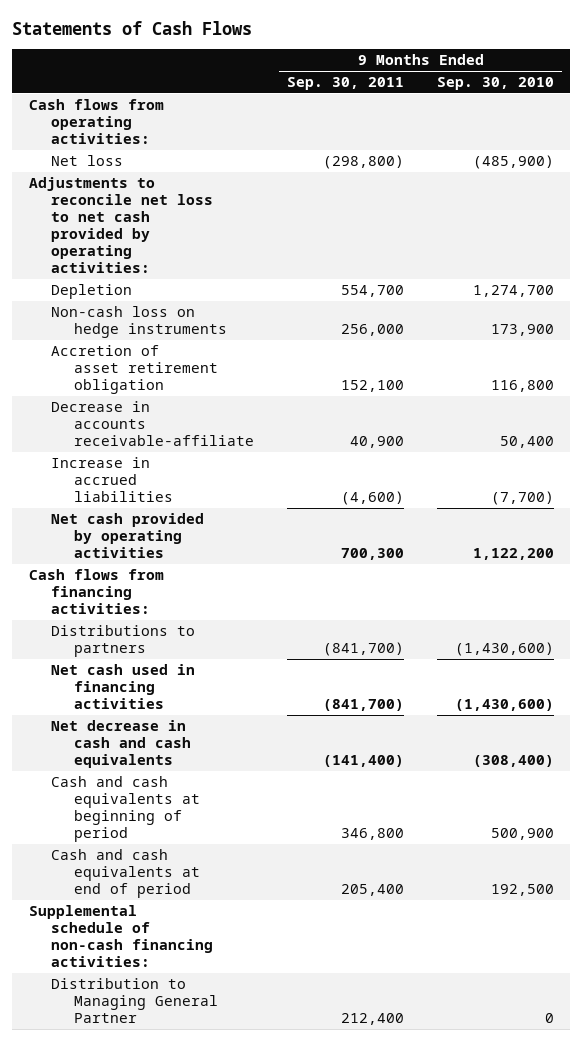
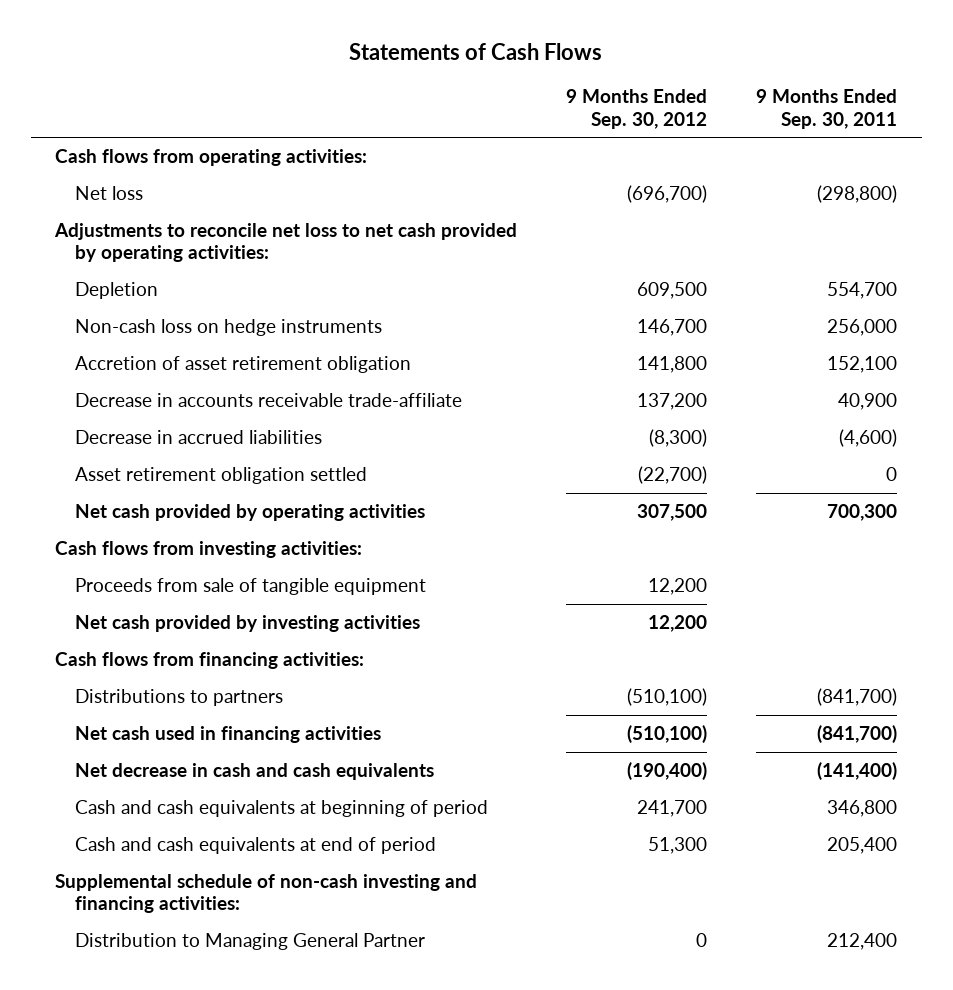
[436,77,554,91] Sep. 30, 2010 -> none
none -> [566,89,708,129] 9 Months Ended Sep. 30, 2012
[51,401,255,447] Decrease in accounts receivable-affiliate -> [74,393,462,408] Decrease in accounts receivable trade-affiliate
[51,457,174,503] Increase in accrued liabilities -> [74,430,322,445] Decrease in accrued liabilities
none -> [74,467,367,485] Asset retirement obligation settled
none -> [55,541,363,559] Cash flows from investing activities:
none -> [74,578,426,596] Proceeds from sale of tangible equipment
none -> [74,615,420,633] Net cash provided by investing activities
[28,905,214,968] Supplemental schedule of non-cash financing activities: -> [55,874,478,914] Supplemental schedule of non-cash investing and financing activities:

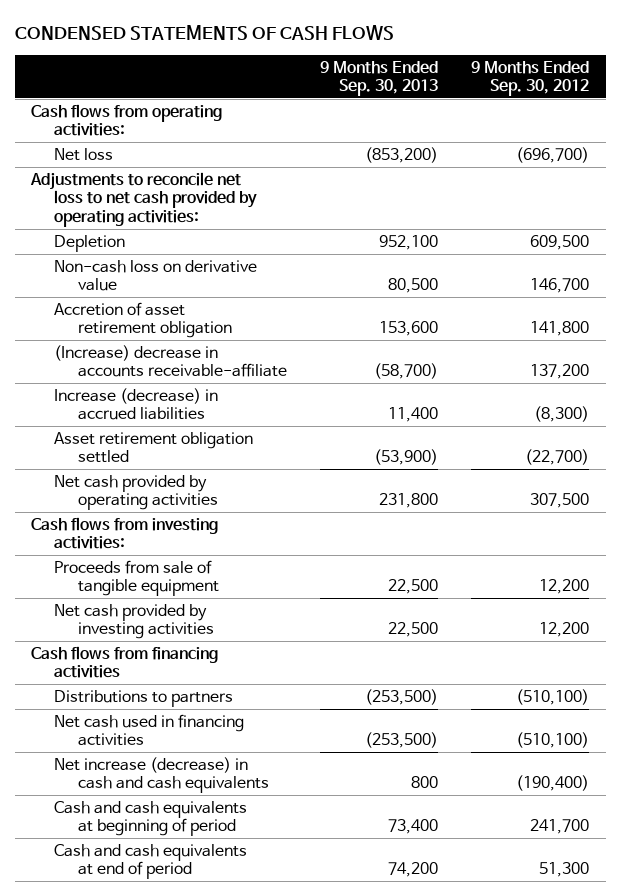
[349,42,603,60] Statements of Cash Flows -> [14,24,394,40] CONDENSED STATEMENTS OF CASH FLOWS
[756,89,898,129] 9 Months Ended Sep. 30, 2011 -> none
none -> [319,60,438,96] 9 Months Ended Sep. 30, 2013
[74,319,382,337] Non-cash loss on hedge instruments -> [54,260,258,292] Non-cash loss on derivative value
[74,393,462,408] Decrease in accounts receivable trade-affiliate -> [54,345,287,378] (Increase) decrease in accounts receivable-affiliate
[74,430,322,445] Decrease in accrued liabilities -> [54,388,219,421] Increase (decrease) in accrued liabilities
[55,652,365,670] Cash flows from financing activities: -> [31,646,219,679] Cash flows from financing activities
[74,763,434,781] Net decrease in cash and cash equivalents -> [54,757,269,794] Net increase (decrease) in cash and cash equivalents
[55,874,478,914] Supplemental schedule of non-cash investing and financing activities: -> none
[74,933,425,951] Distribution to Managing General Partner -> none

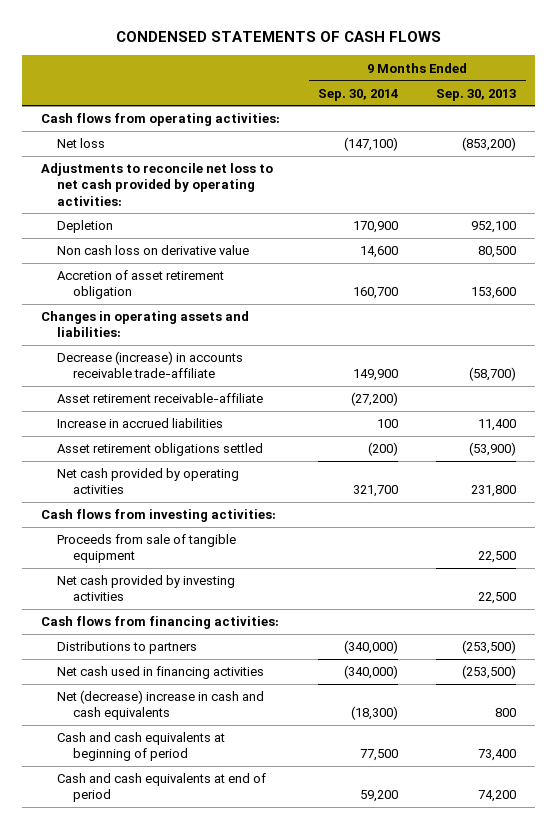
[471,60,590,96] 9 Months Ended Sep. 30, 2012 -> none
none -> [318,88,399,101] Sep. 30, 2014
[54,260,258,292] Non-cash loss on derivative value -> [56,245,249,256] Non cash loss on derivative value
none -> [40,311,249,338] Changes in operating assets and liabilities:
[54,345,287,378] (Increase) decrease in accounts receivable-affiliate -> [56,351,243,379] Decrease (increase) in accounts receivable trade-affiliate
none -> [56,393,263,404] Asset retirement receivable-affiliate
[54,388,219,421] Increase (decrease) in accrued liabilities -> [56,418,223,429] Increase in accrued liabilities
[54,432,254,464] Asset retirement obligation settled -> [56,443,263,457] Asset retirement obligations settled
[31,646,219,679] Cash flows from financing activities -> [40,616,279,630] Cash flows from financing activities:
[54,757,269,794] Net increase (decrease) in cash and cash equivalents -> [56,690,264,721] Net (decrease) increase in cash and cash equivalents

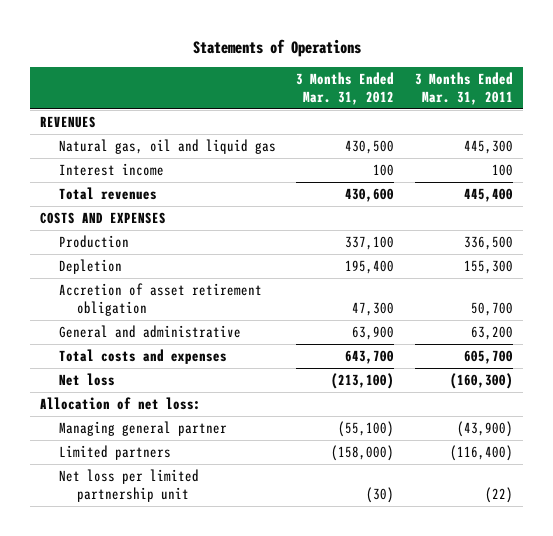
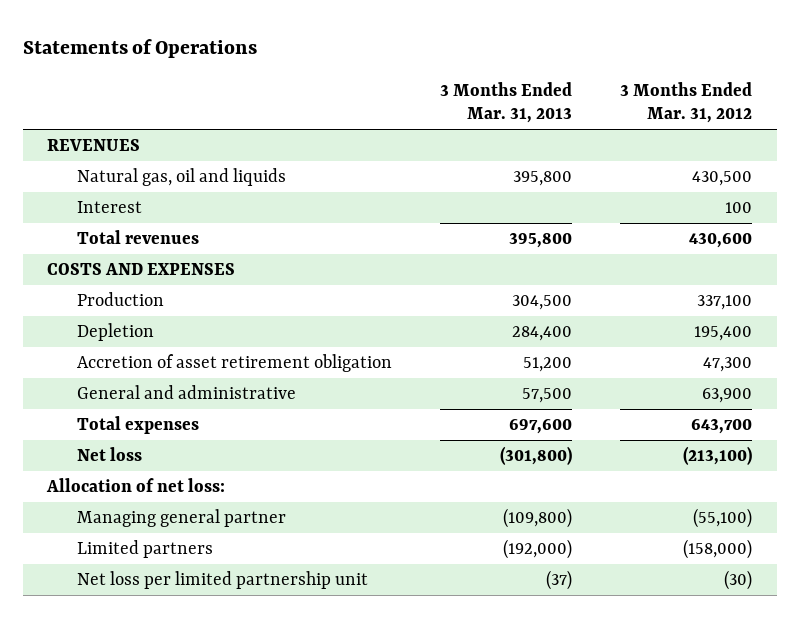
[414,72,513,105] 3 Months Ended Mar. 31, 2011 -> none
none -> [440,81,573,124] 3 Months Ended Mar. 31, 2013
[58,139,276,155] Natural gas, oil and liquid gas -> [77,168,287,187] Natural gas, oil and liquids
[58,163,164,177] Interest income -> [77,201,143,214] Interest
[58,349,227,365] Total costs and expenses -> [77,416,200,435] Total expenses

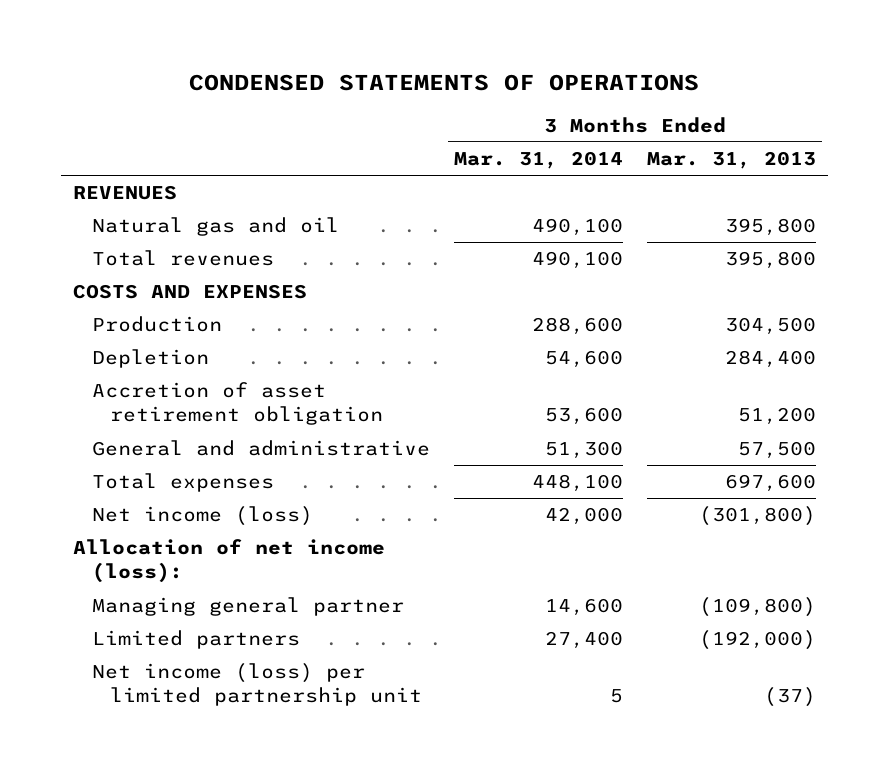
[22,39,257,59] Statements of Operations -> [189,73,700,91] CONDENSED STATEMENTS OF OPERATIONS
[620,81,753,124] 3 Months Ended Mar. 31, 2012 -> none
none -> [453,151,623,170] Mar. 31, 2014
[77,201,143,214] Interest -> none
[77,168,287,187] Natural gas, oil and liquids -> [91,217,339,237] Natural gas and oil
[77,447,143,462] Net loss -> [91,506,313,527] Net income (loss)
[45,478,225,493] Allocation of net loss: -> [72,539,385,584] Allocation of net income (loss):
[77,571,369,590] Net loss per limited partnership unit -> [91,663,423,707] Net income (loss) per limited partnership unit

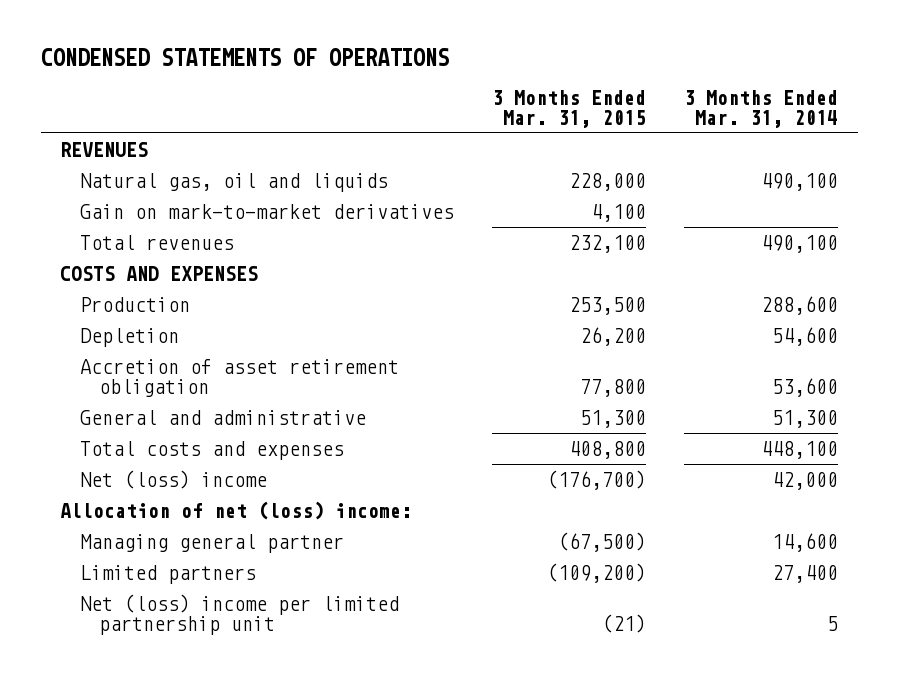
[646,151,816,170] Mar. 31, 2013 -> none
none -> [492,89,647,128] 3 Months Ended Mar. 31, 2015
[91,217,339,237] Natural gas and oil -> [79,172,388,192] Natural gas, oil and liquids
none -> [79,203,454,219] Gain on mark-to-market derivatives
[91,473,274,493] Total expenses -> [79,440,344,460] Total costs and expenses
[91,506,313,527] Net income (loss) -> [79,469,267,489] Net (loss) income
[72,539,385,584] Allocation of net income (loss): -> [59,500,412,520] Allocation of net (loss) income:
[91,663,423,707] Net income (loss) per limited partnership unit -> [79,593,399,635] Net (loss) income per limited partnership unit

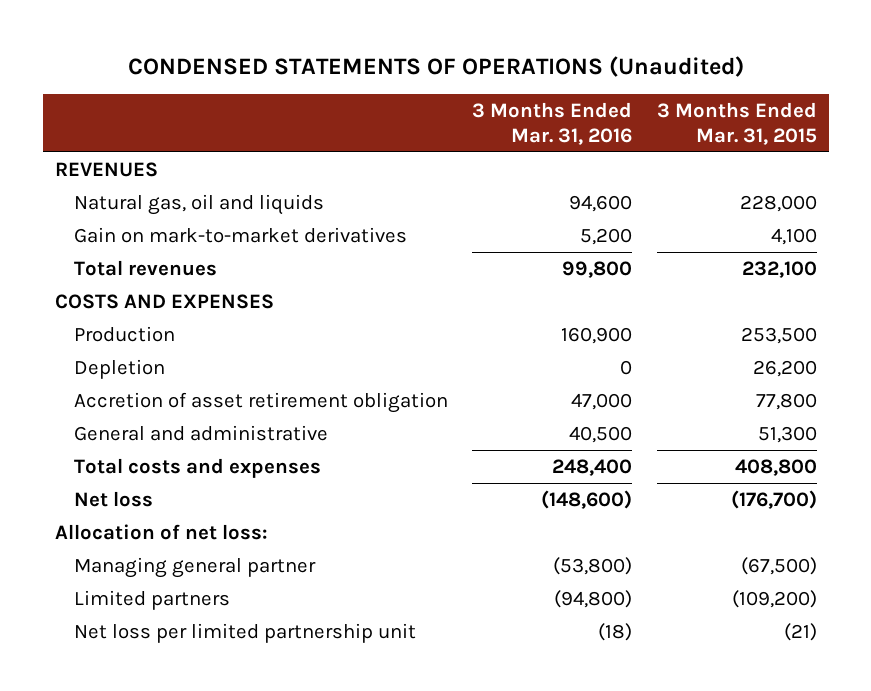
[40,47,449,66] CONDENSED STATEMENTS OF OPERATIONS -> [127,56,744,78] CONDENSED STATEMENTS OF OPERATIONS (Unaudited)
[684,89,839,128] 3 Months Ended Mar. 31, 2014 -> none
none -> [472,101,633,146] 3 Months Ended Mar. 31, 2016
[79,469,267,489] Net (loss) income -> [73,490,153,507] Net loss
[59,500,412,520] Allocation of net (loss) income: -> [54,523,268,540] Allocation of net loss:
[79,593,399,635] Net (loss) income per limited partnership unit -> [73,622,416,643] Net loss per limited partnership unit

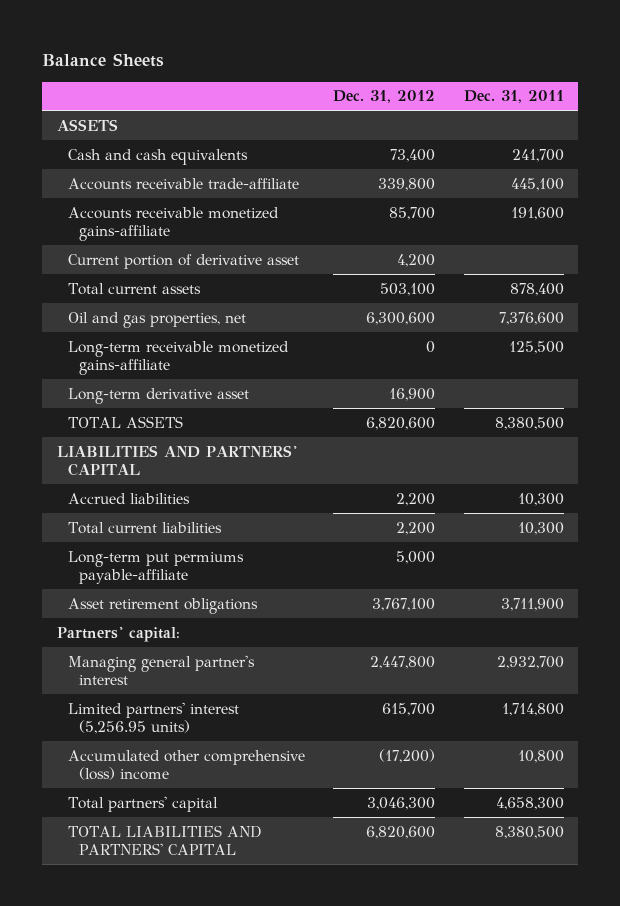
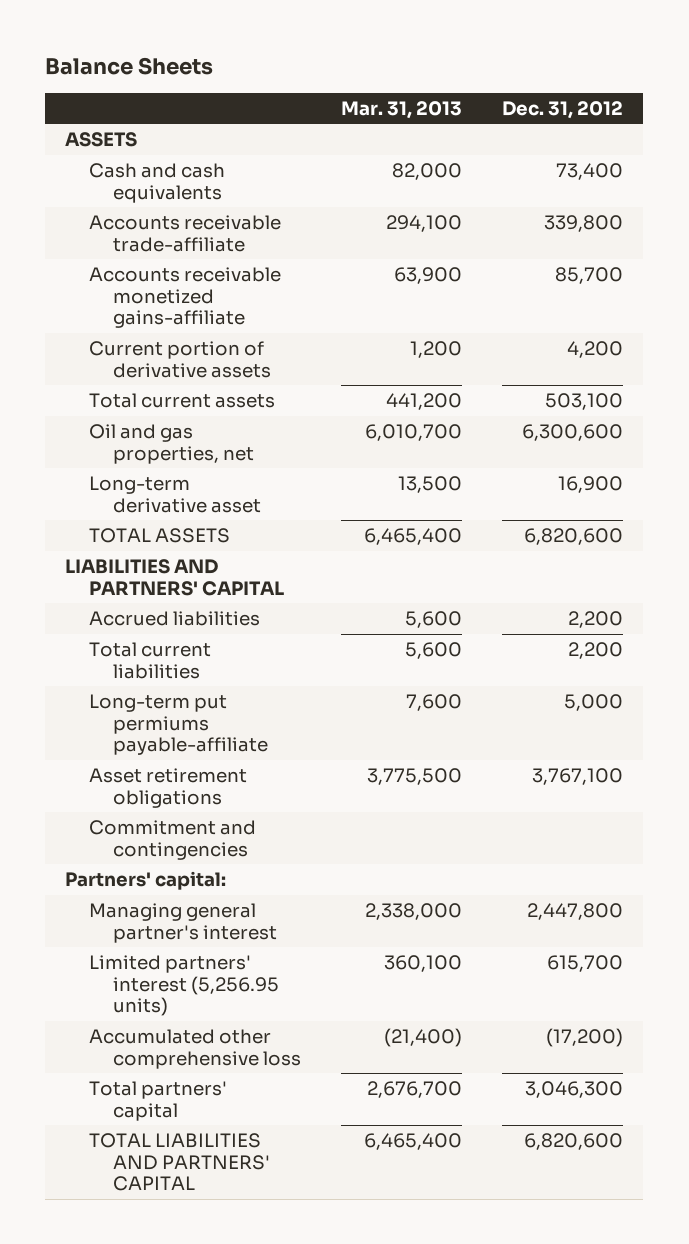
[463,90,564,104] Dec. 31, 2011 -> none
none -> [340,100,462,119] Mar. 31, 2013
[67,253,299,269] Current portion of derivative asset -> [88,341,271,378] Current portion of derivative assets
[67,340,289,376] Long-term receivable monetized gains-affiliate -> none
none -> [88,820,256,860] Commitment and contingencies
[67,749,305,781] Accumulated other comprehensive (loss) income -> [88,1029,301,1069] Accumulated other comprehensive loss

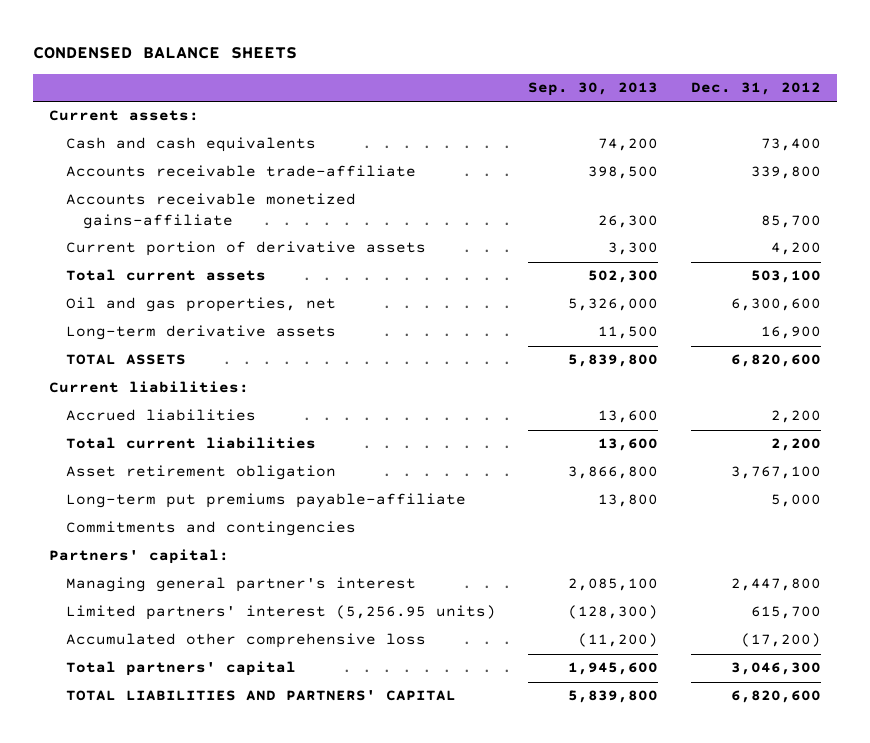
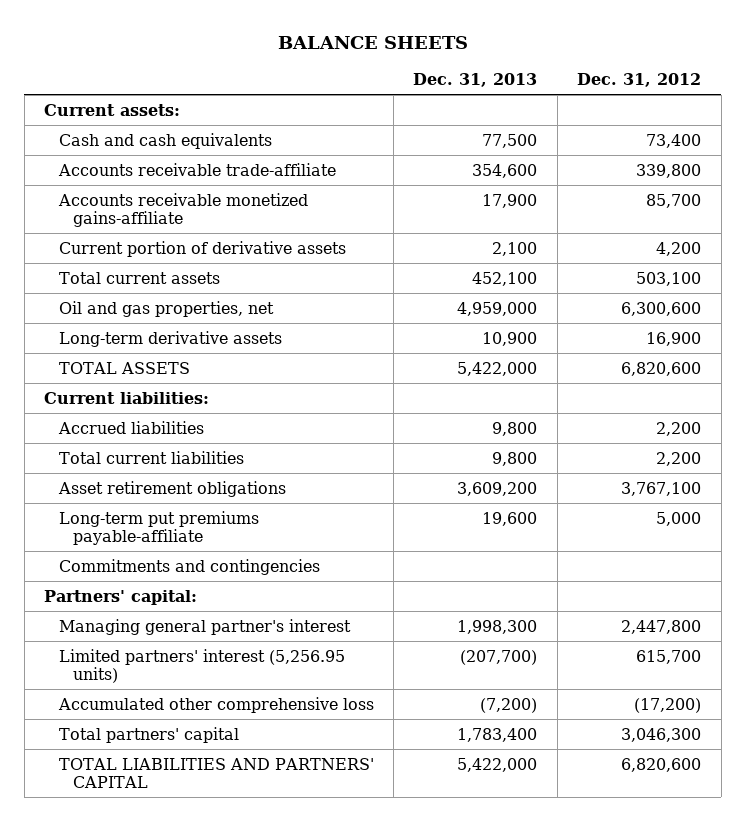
[33,46,298,59] CONDENSED BALANCE SHEETS -> [277,35,468,49] BALANCE SHEETS
[528,82,659,97] Sep. 30, 2013 -> none
none -> [413,73,538,88] Dec. 31, 2013
[65,465,336,481] Asset retirement obligation -> [57,480,286,497] Asset retirement obligations

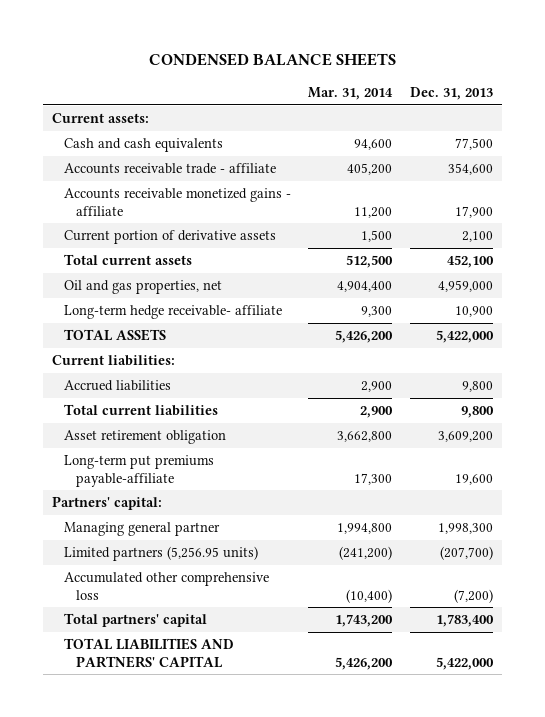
[277,35,468,49] BALANCE SHEETS -> [148,53,396,67] CONDENSED BALANCE SHEETS
[577,73,702,88] Dec. 31, 2012 -> none
none -> [308,86,394,100] Mar. 31, 2014
[57,162,336,176] Accounts receivable trade-affiliate -> [63,163,276,175] Accounts receivable trade - affiliate
[57,192,308,227] Accounts receivable monetized gains-affiliate -> [63,188,291,216] Accounts receivable monetized gains - affiliate
[58,330,282,347] Long-term derivative assets -> [63,305,282,320] Long-term hedge receivable- affiliate
[57,480,286,497] Asset retirement obligations -> [63,430,226,445] Asset retirement obligation
[58,558,320,575] Commitments and contingencies -> none
[58,618,351,635] Managing general partner's interest -> [63,522,220,537] Managing general partner
[58,648,345,683] Limited partners' interest (5,256.95 units) -> [63,546,258,562] Limited partners (5,256.95 units)

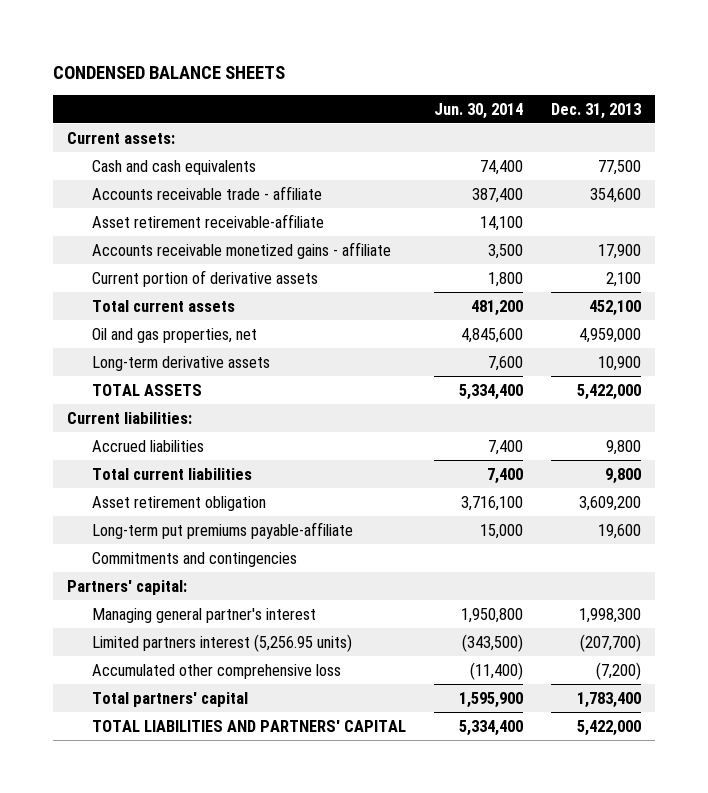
[308,86,394,100] Mar. 31, 2014 -> none
none -> [433,102,523,119] Jun. 30, 2014
none -> [91,213,324,228] Asset retirement receivable-affiliate
[63,305,282,320] Long-term hedge receivable- affiliate -> none
none -> [91,355,270,371] Long-term derivative assets
none -> [91,551,297,567] Commitments and contingencies
[63,522,220,537] Managing general partner -> [91,607,316,623] Managing general partner's interest
[63,546,258,562] Limited partners (5,256.95 units) -> [91,633,352,652] Limited partners interest (5,256.95 units)

